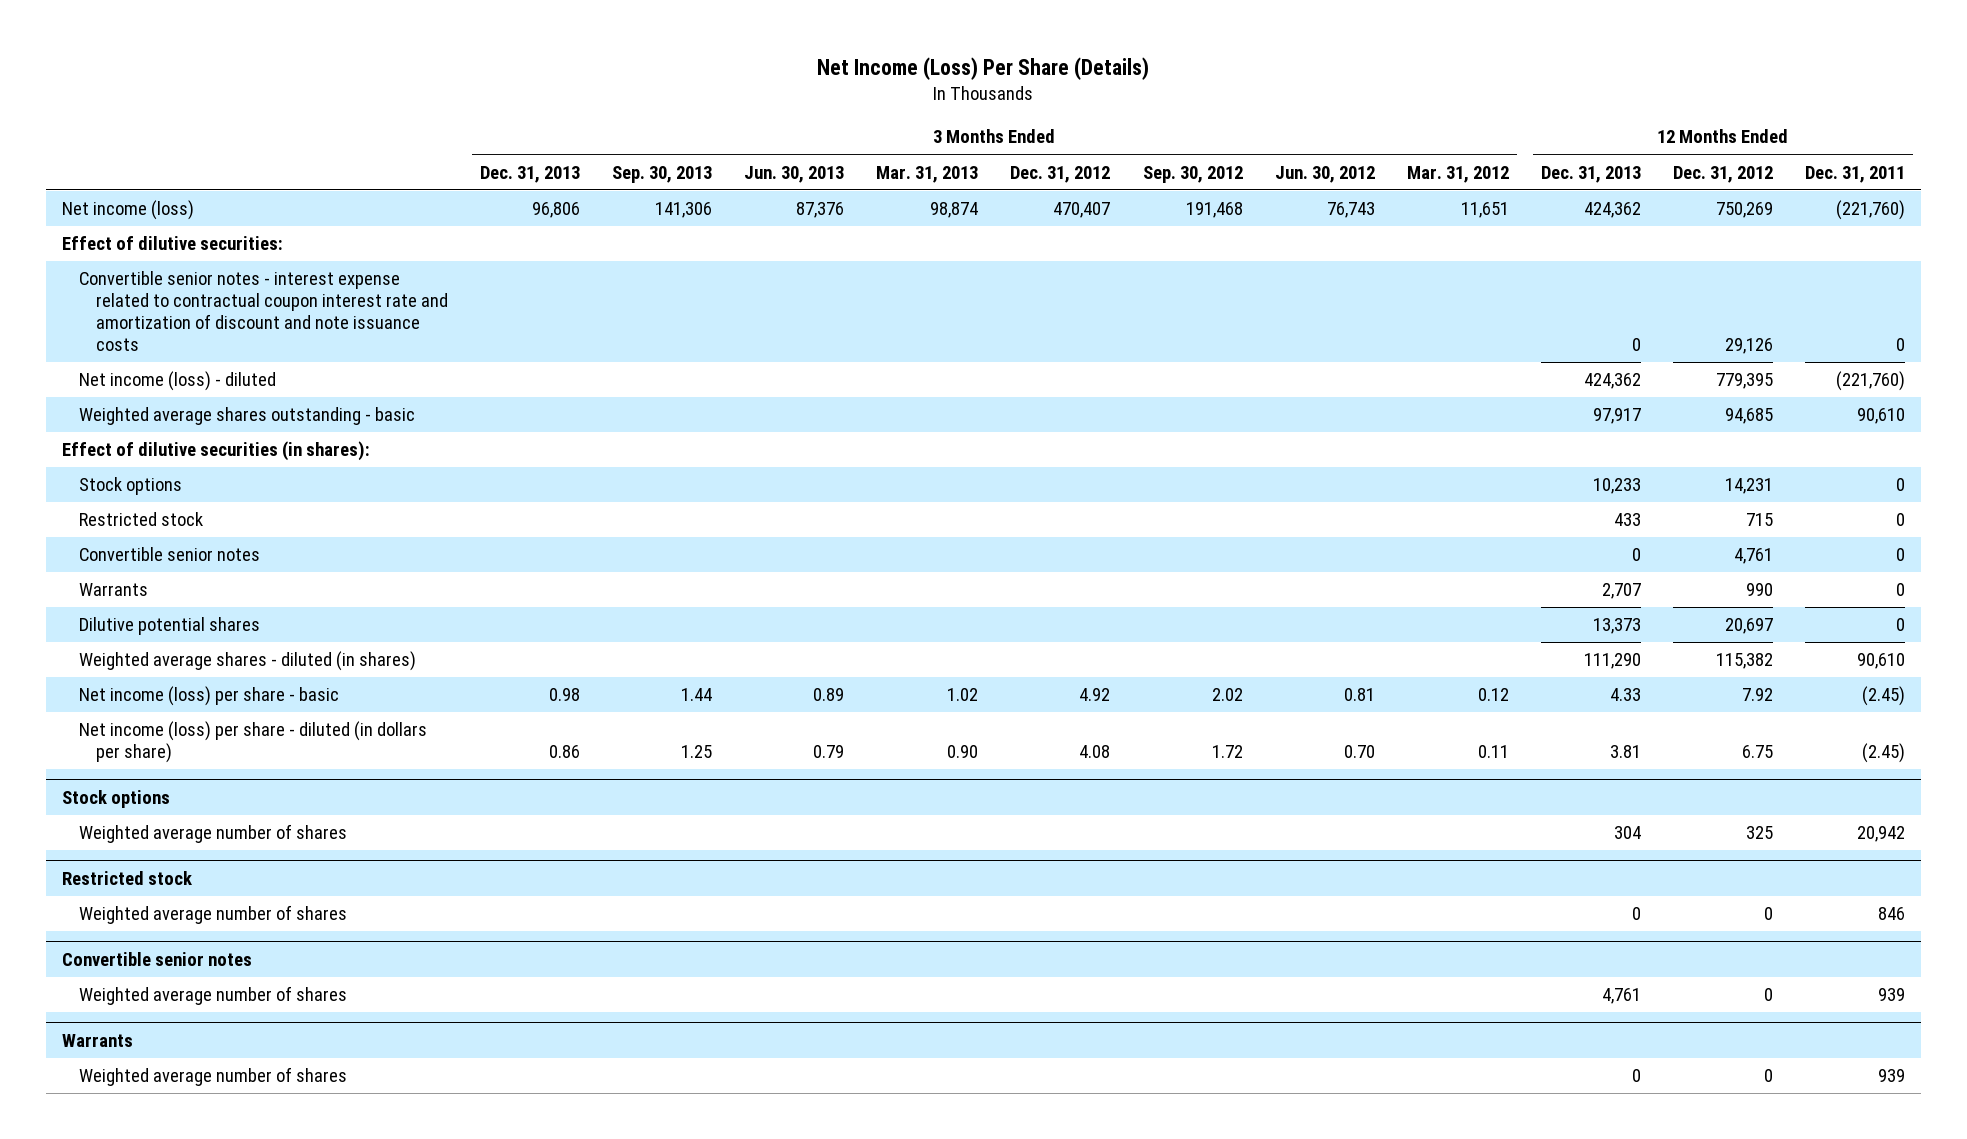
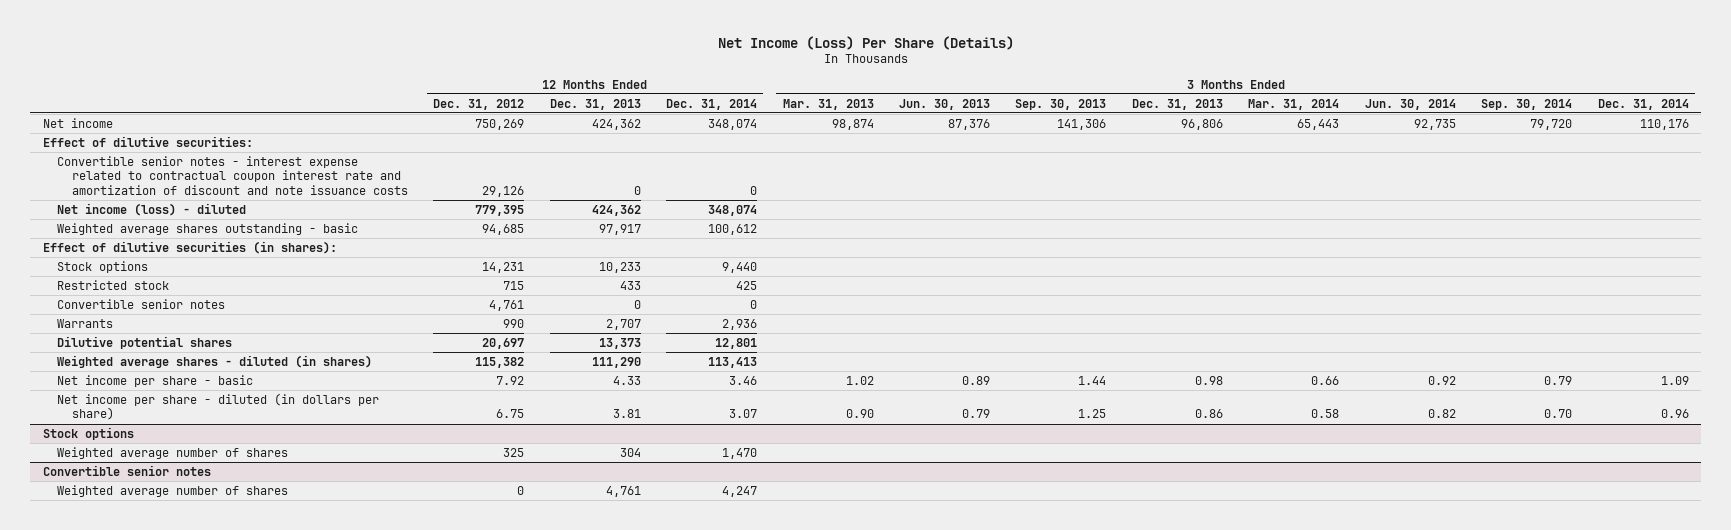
[1010,165,1111,183] Dec. 31, 2012 -> none
[1142,165,1243,183] Sep. 30, 2012 -> none
[1274,165,1375,183] Jun. 30, 2012 -> none
[1406,165,1509,183] Mar. 31, 2012 -> none
[1804,165,1905,183] Dec. 31, 2011 -> none
none -> [666,98,758,110] Dec. 31, 2014
none -> [1248,98,1340,110] Mar. 31, 2014
none -> [1364,98,1456,110] Jun. 30, 2014
none -> [1481,98,1573,110] Sep. 30, 2014
none -> [1597,98,1689,110] Dec. 31, 2014
[61,200,194,221] Net income (loss) -> [42,117,113,128] Net income
[78,686,339,707] Net income (loss) per share - basic -> [57,374,254,387] Net income per share - basic
[78,721,427,764] Net income (loss) per share - diluted (in dollars per share) -> [57,392,380,421] Net income per share - diluted (in dollars per share)
[61,871,192,886] Restricted stock -> none
[78,905,347,925] Weighted average number of shares -> none
[61,1034,133,1048] Warrants -> none
[78,1067,347,1087] Weighted average number of shares -> none

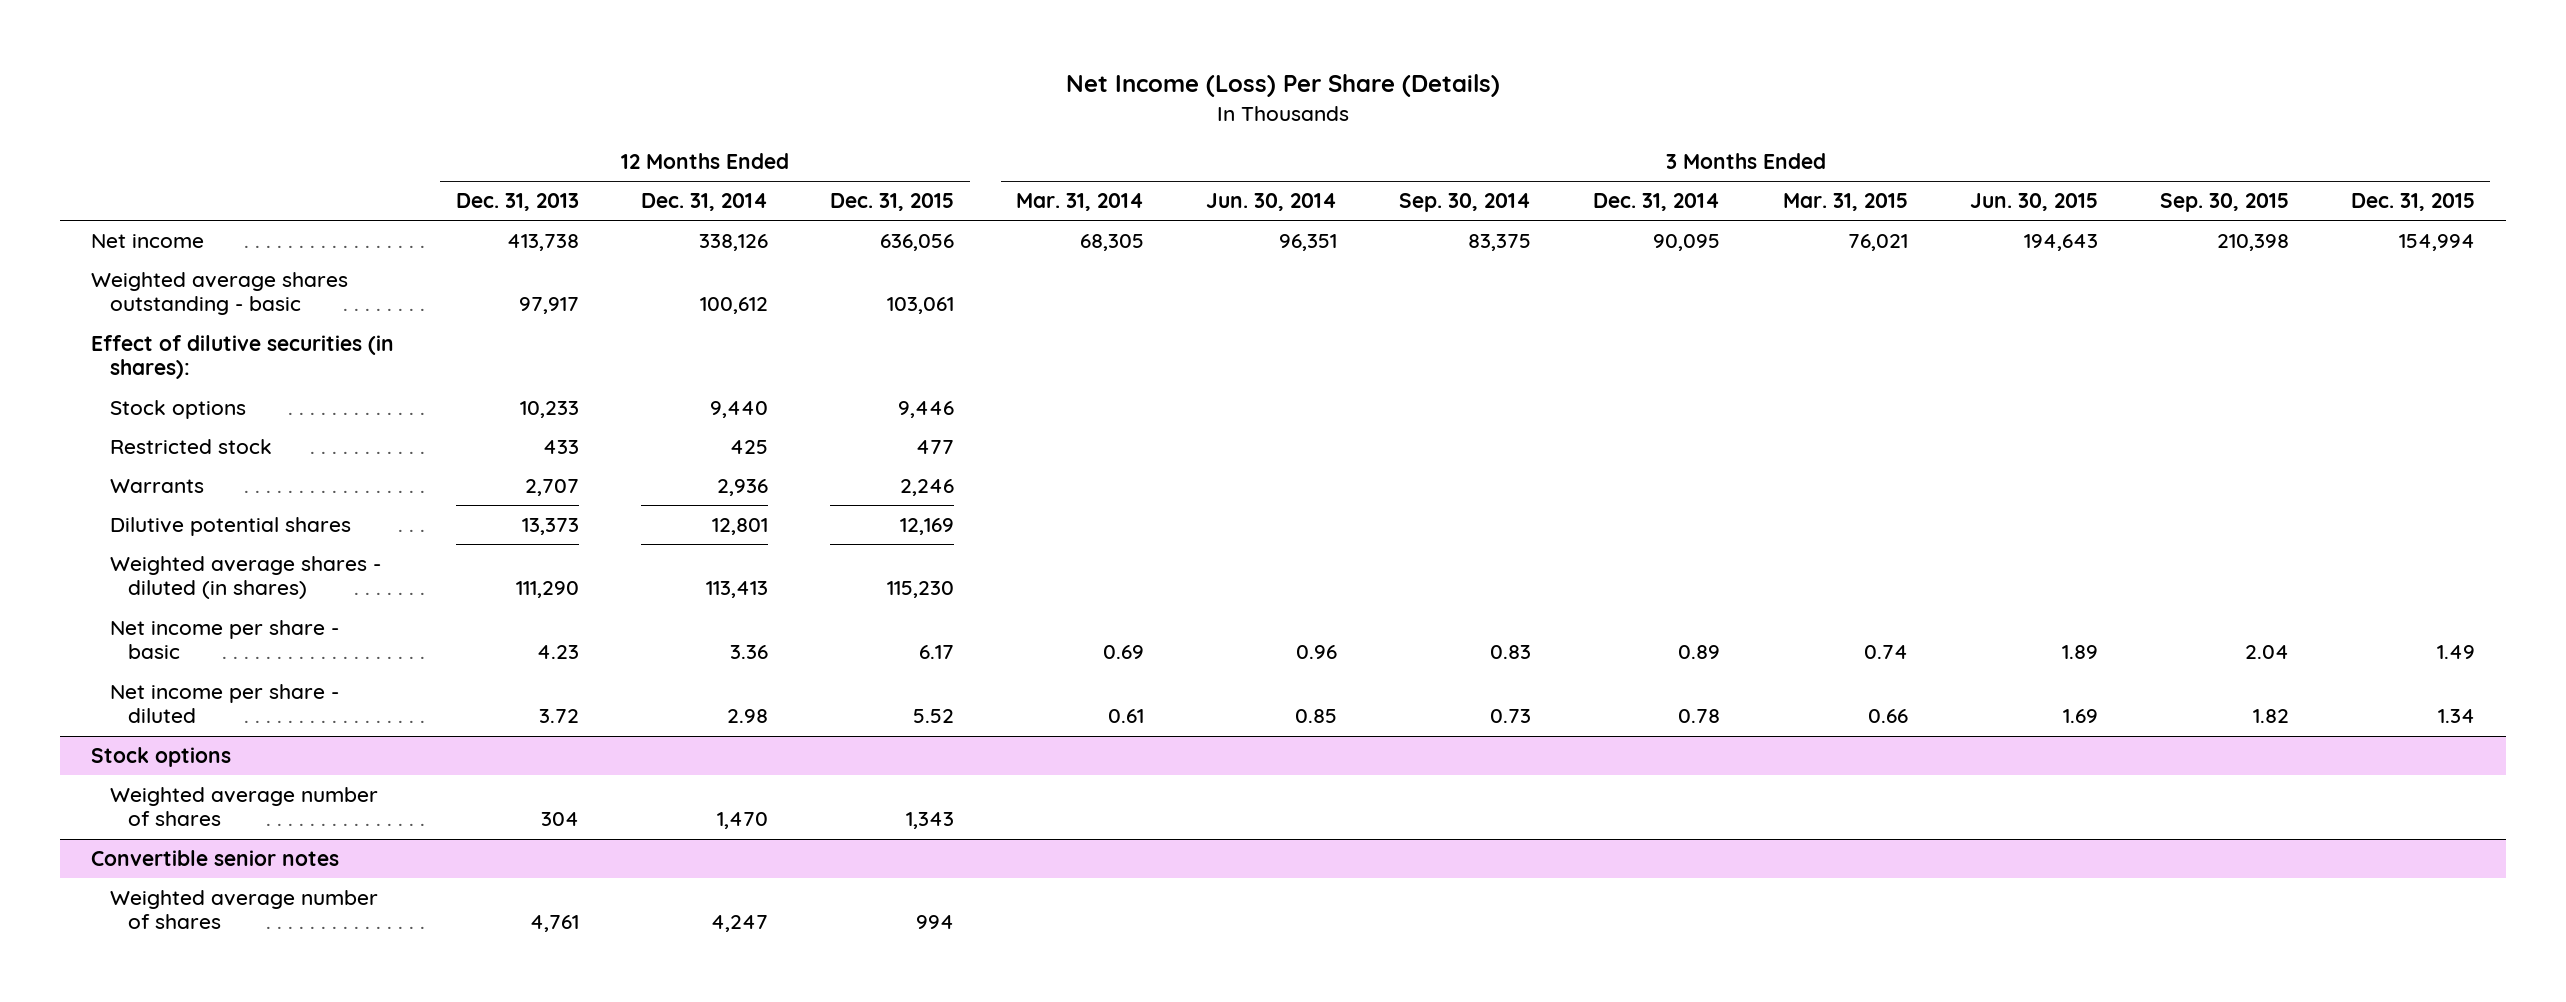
[433,98,525,110] Dec. 31, 2012 -> none
[782,98,874,110] Mar. 31, 2013 -> none
[898,98,990,110] Jun. 30, 2013 -> none
[1015,98,1107,110] Sep. 30, 2013 -> none
[1131,98,1223,110] Dec. 31, 2013 -> none
none -> [830,193,955,212] Dec. 31, 2015
none -> [1782,193,1908,212] Mar. 31, 2015
none -> [1969,193,2098,212] Jun. 30, 2015
none -> [2159,193,2289,213] Sep. 30, 2015
none -> [2350,193,2475,212] Dec. 31, 2015
[42,135,253,147] Effect of dilutive securities: -> none
[57,155,408,196] Convertible senior notes - interest expense related to contractual coupon interest rate and amortization of discount and note issuance costs -> none
[57,202,247,216] Net income (loss) - diluted -> none
[591,118,641,130] 424,362 -> [506,234,579,252] 413,738
[708,118,758,130] 348,074 -> [699,234,769,252] 338,126
[1297,118,1340,130] 65,443 -> [1080,234,1145,252] 68,305
[1413,118,1456,130] 92,735 -> [1279,234,1338,252] 96,351
[1530,118,1573,130] 79,720 -> [1468,234,1532,252] 83,375
[1639,118,1689,130] 110,176 -> [1653,234,1721,252] 90,095
[57,298,226,309] Convertible senior notes -> none
[612,375,641,385] 4.33 -> [536,645,579,660] 4.23
[729,375,758,385] 3.46 -> [730,645,769,660] 3.36
[1311,375,1340,385] 0.66 -> [1103,645,1145,660] 0.69
[1427,375,1456,385] 0.92 -> [1296,645,1338,660] 0.96
[1544,375,1573,385] 0.79 -> [1490,645,1532,660] 0.83
[1660,375,1689,385] 1.09 -> [1678,645,1721,660] 0.89
[57,392,380,421] Net income per share - diluted (in dollars per share) -> [109,684,339,724] Net income per share - diluted
[612,409,641,419] 3.81 -> [538,709,579,724] 3.72
[729,409,758,419] 3.07 -> [727,709,769,724] 2.98
[1311,409,1340,419] 0.58 -> [1108,709,1145,724] 0.61
[1427,409,1456,419] 0.82 -> [1295,709,1338,724] 0.85
[1544,409,1573,419] 0.70 -> [1490,709,1532,724] 0.73
[1660,409,1689,419] 0.96 -> [1678,709,1721,724] 0.78

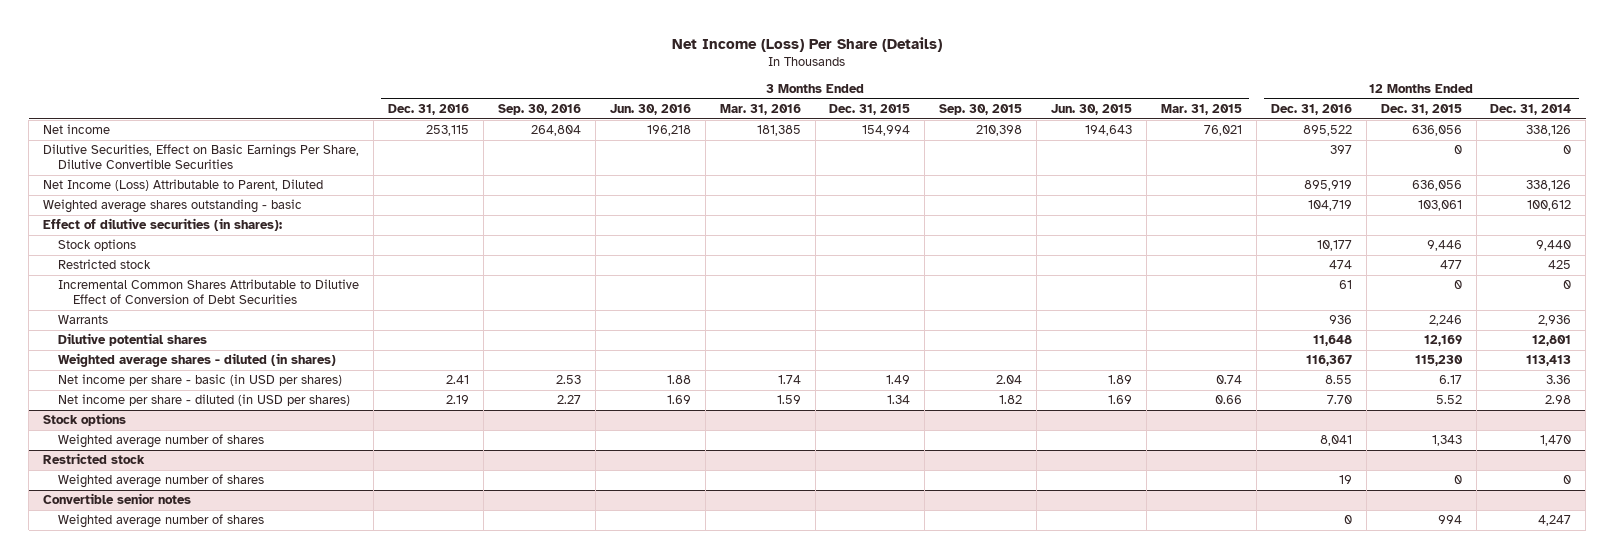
[455,193,579,212] Dec. 31, 2013 -> none
[1016,193,1145,212] Mar. 31, 2014 -> none
[1206,193,1338,212] Jun. 30, 2014 -> none
[1399,193,1532,213] Sep. 30, 2014 -> none
[1593,193,1721,212] Dec. 31, 2014 -> none
none -> [388,104,470,116] Dec. 31, 2016
none -> [498,104,582,116] Sep. 30, 2016
none -> [609,104,691,116] Jun. 30, 2016
none -> [719,104,801,116] Mar. 31, 2016
none -> [1270,104,1352,116] Dec. 31, 2016
none -> [43,144,360,170] Dilutive Securities, Effect on Basic Earnings Per Share, Dilutive Convertible Securities
none -> [43,179,324,192] Net Income (Loss) Attributable to Parent, Diluted
none -> [58,279,360,305] Incremental Common Shares Attributable to Dilutive Effect of Conversion of Debt Securities
[109,620,339,660] Net income per share - basic -> [58,374,343,387] Net income per share - basic (in USD per shares)
[109,684,339,724] Net income per share - diluted -> [58,394,351,407] Net income per share - diluted (in USD per shares)
none -> [43,453,146,465] Restricted stock
none -> [58,474,265,489] Weighted average number of shares

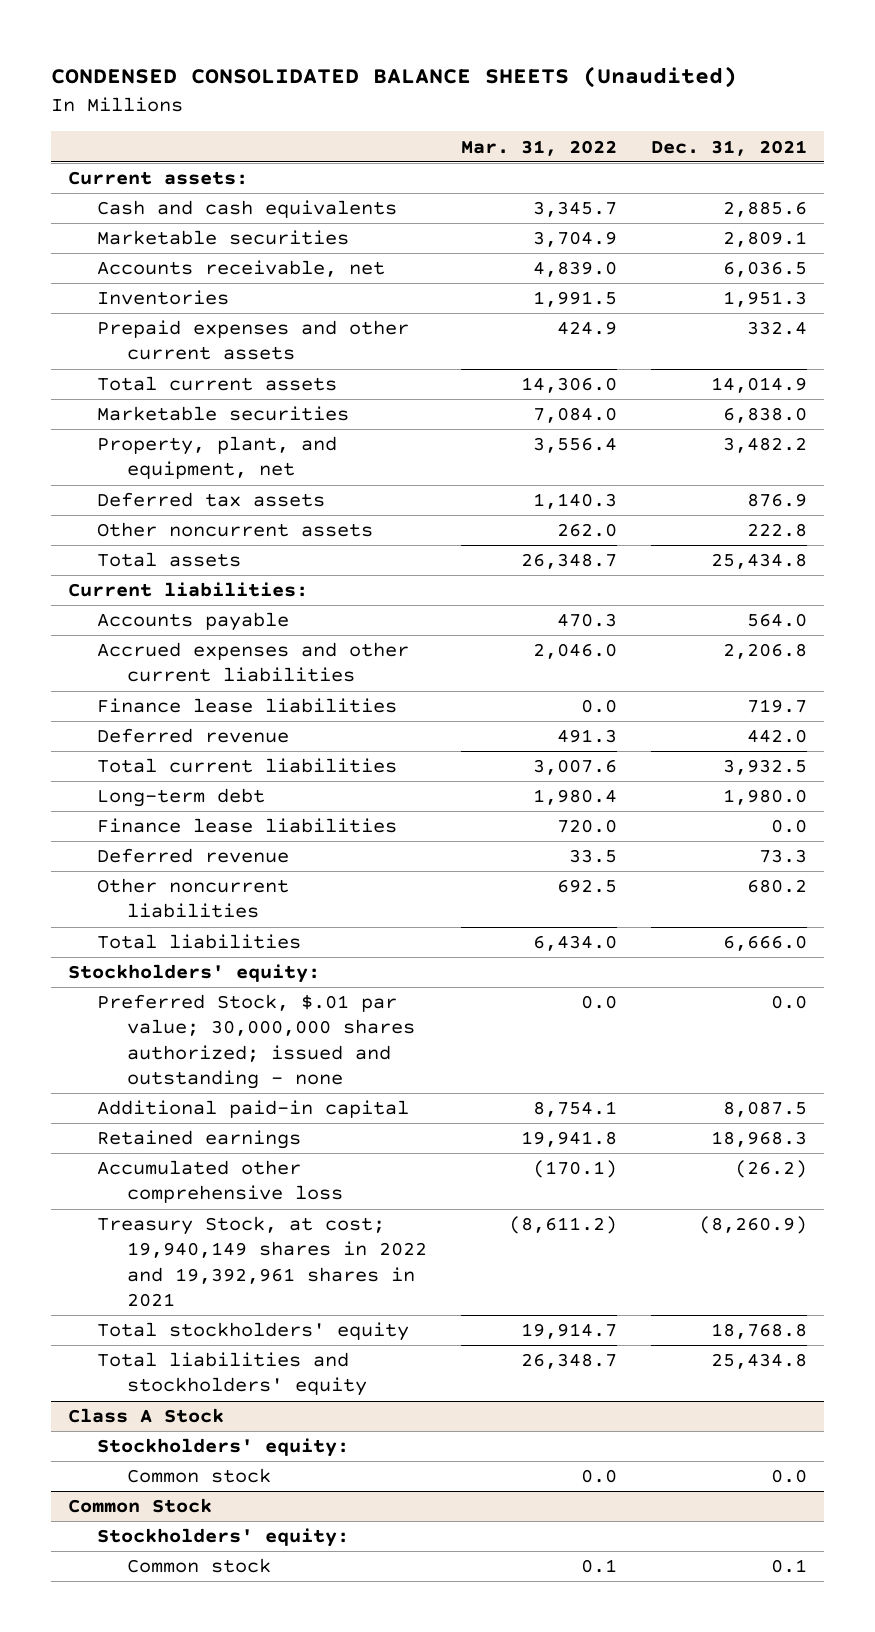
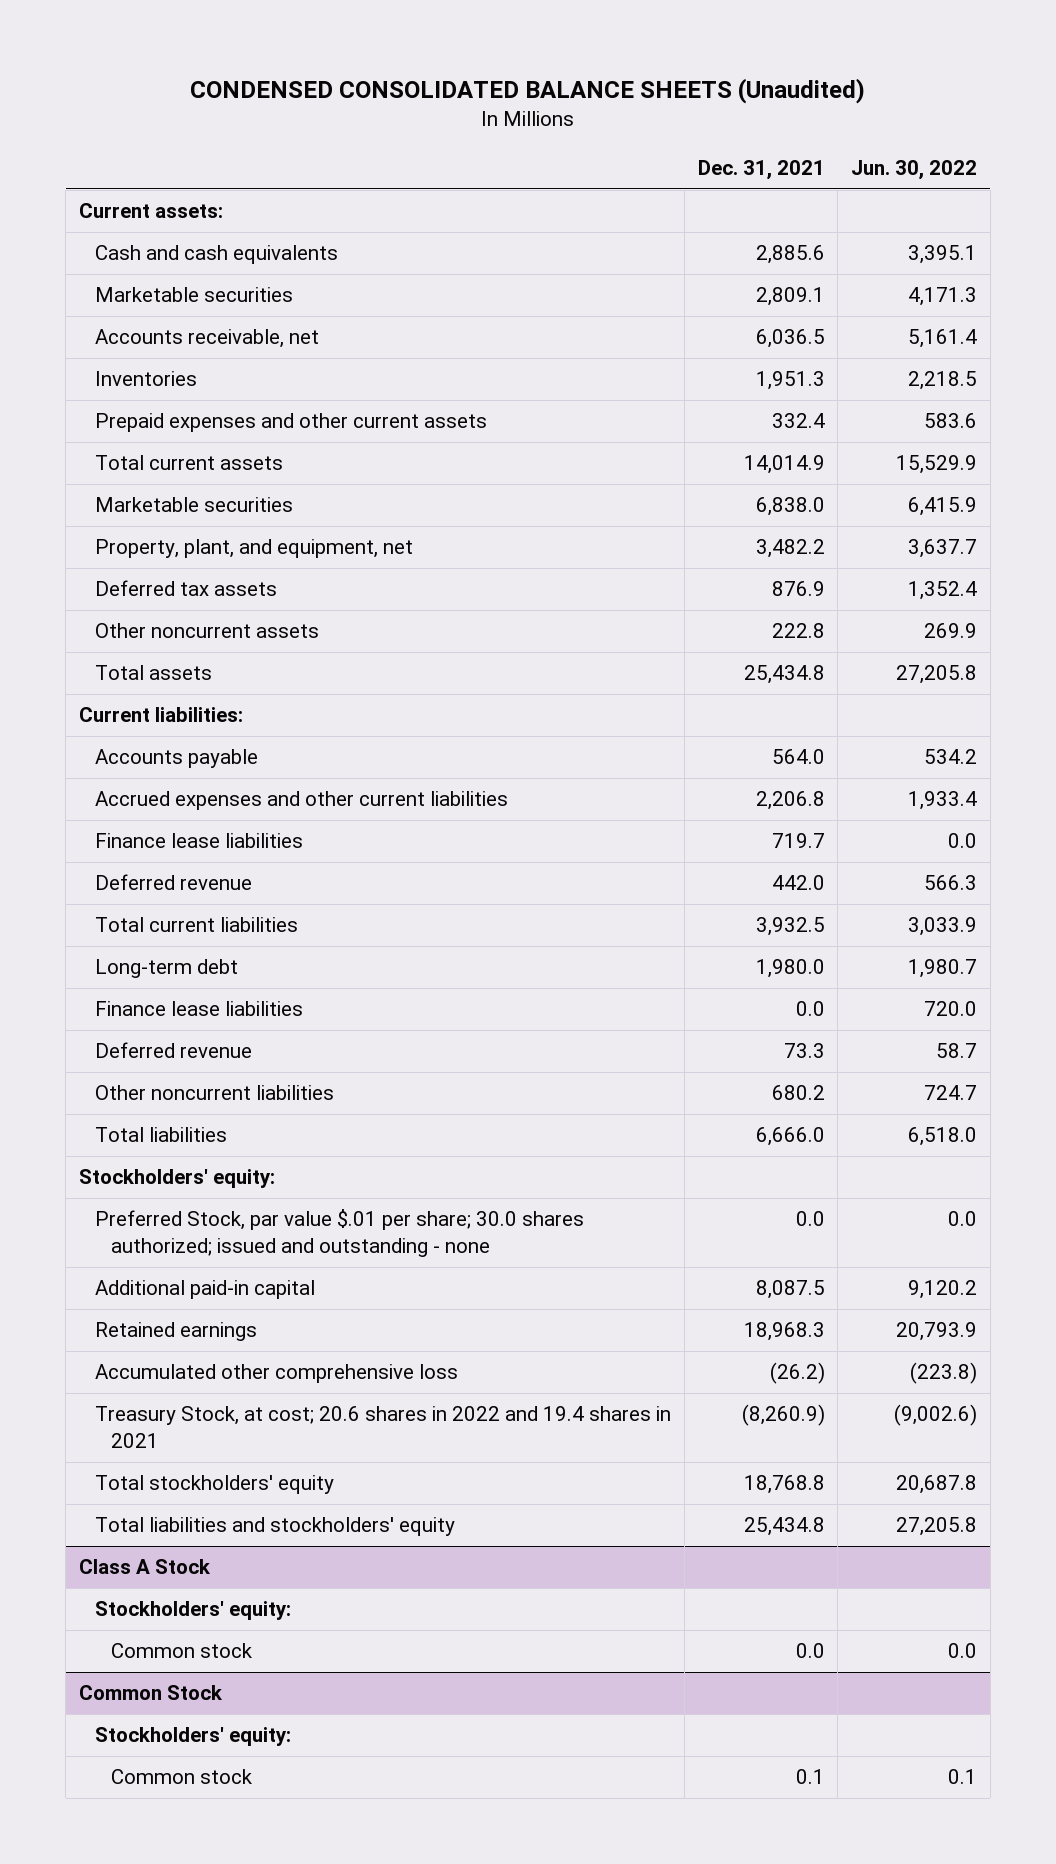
[460,139,617,156] Mar. 31, 2022 -> none
none -> [851,160,978,181] Jun. 30, 2022
[97,994,415,1089] Preferred Stock, $.01 par value; 30,000,000 shares authorized; issued and outstanding - none -> [94,1209,584,1257] Preferred Stock, par value $.01 per share; 30.0 shares authorized; issued and outstanding - none
[97,1216,427,1307] Treasury Stock, at cost; 19,940,149 shares in 2022 and 19,392,961 shares in 2021 -> [94,1406,671,1448] Treasury Stock, at cost; 20.6 shares in 2022 and 19.4 shares in 2021

